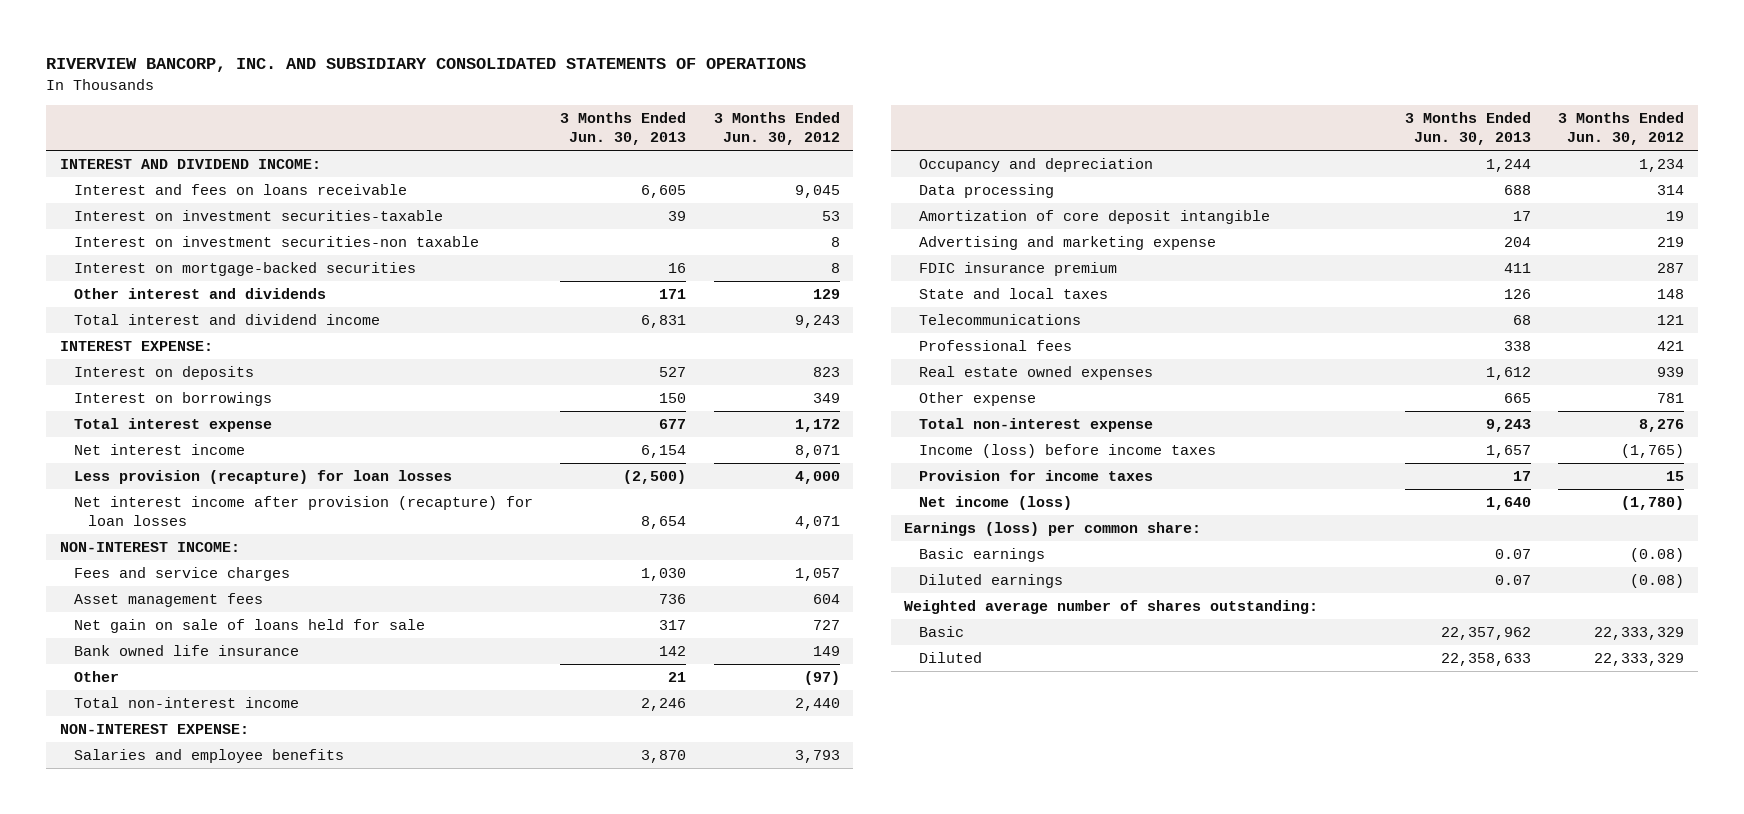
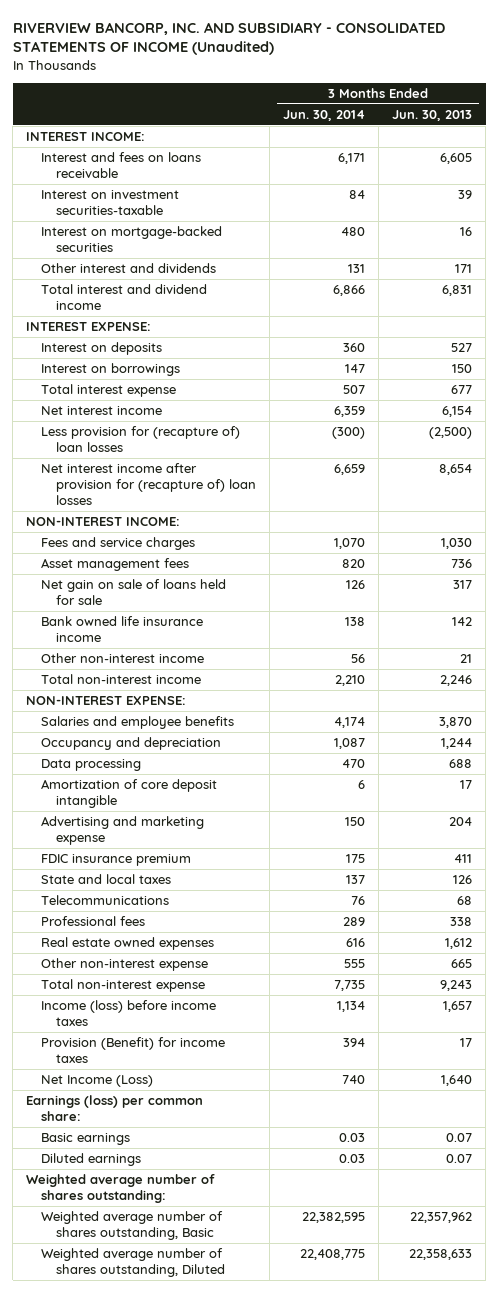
[46,58,807,73] RIVERVIEW BANCORP, INC. AND SUBSIDIARY CONSOLIDATED STATEMENTS OF OPERATIONS -> [12,21,445,56] RIVERVIEW BANCORP, INC. AND SUBSIDIARY - CONSOLIDATED STATEMENTS OF INCOME (Unaudited)
[713,111,840,145] 3 Months Ended Jun. 30, 2012 -> none
none -> [283,109,366,121] Jun. 30, 2014
[59,159,321,170] INTEREST AND DIVIDEND INCOME: -> [26,132,146,142] INTEREST INCOME:
[74,236,480,248] Interest on investment securities-non taxable -> none
[74,470,453,485] Less provision (recapture) for loan losses -> [41,426,241,453] Less provision for (recapture of) loan losses
[74,496,534,527] Net interest income after provision (recapture) for loan losses -> [41,463,257,506] Net interest income after provision for (recapture of) loan losses
[74,671,120,683] Other -> none
[74,645,300,657] Bank owned life insurance -> [41,616,204,643] Bank owned life insurance income
none -> [41,653,205,664] Other non-interest income
[918,392,1036,407] Other expense -> [41,958,209,972] Other non-interest expense
[918,470,1153,482] Provision for income taxes -> [41,1037,226,1064] Provision (Benefit) for income taxes
[918,496,1072,511] Net income (loss) -> [41,1075,154,1088] Net Income (Loss)
[918,626,964,638] Basic -> [41,1211,224,1241] Weighted average number of shares outstanding, Basic
[918,652,982,664] Diluted -> [41,1248,226,1278] Weighted average number of shares outstanding, Diluted

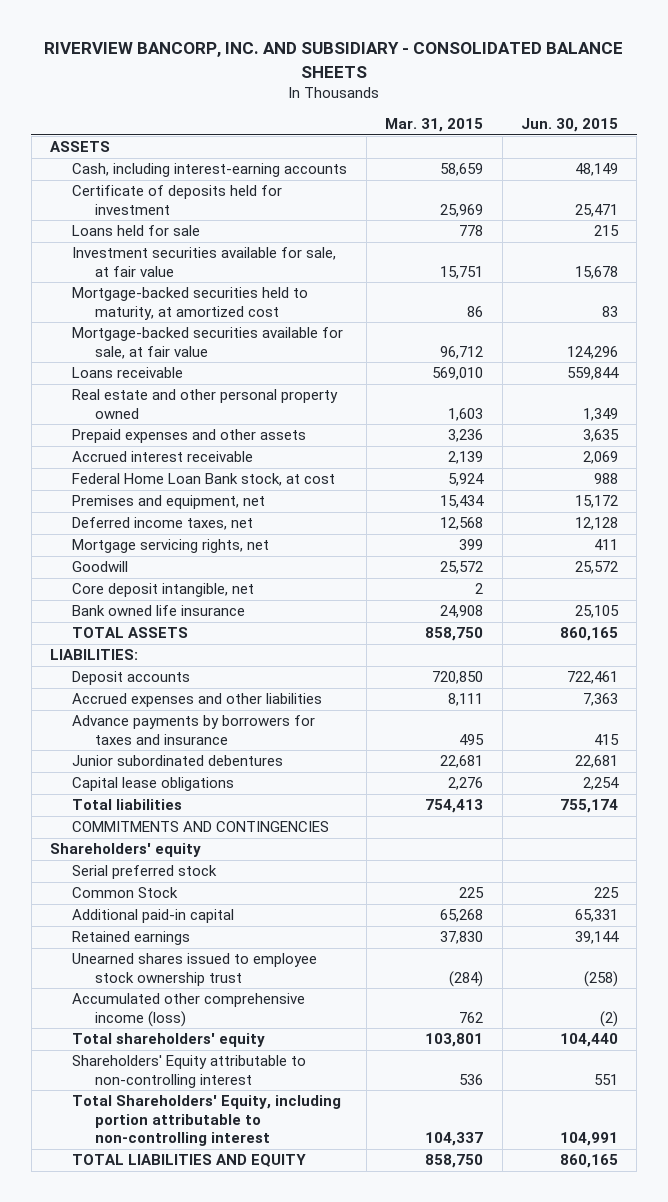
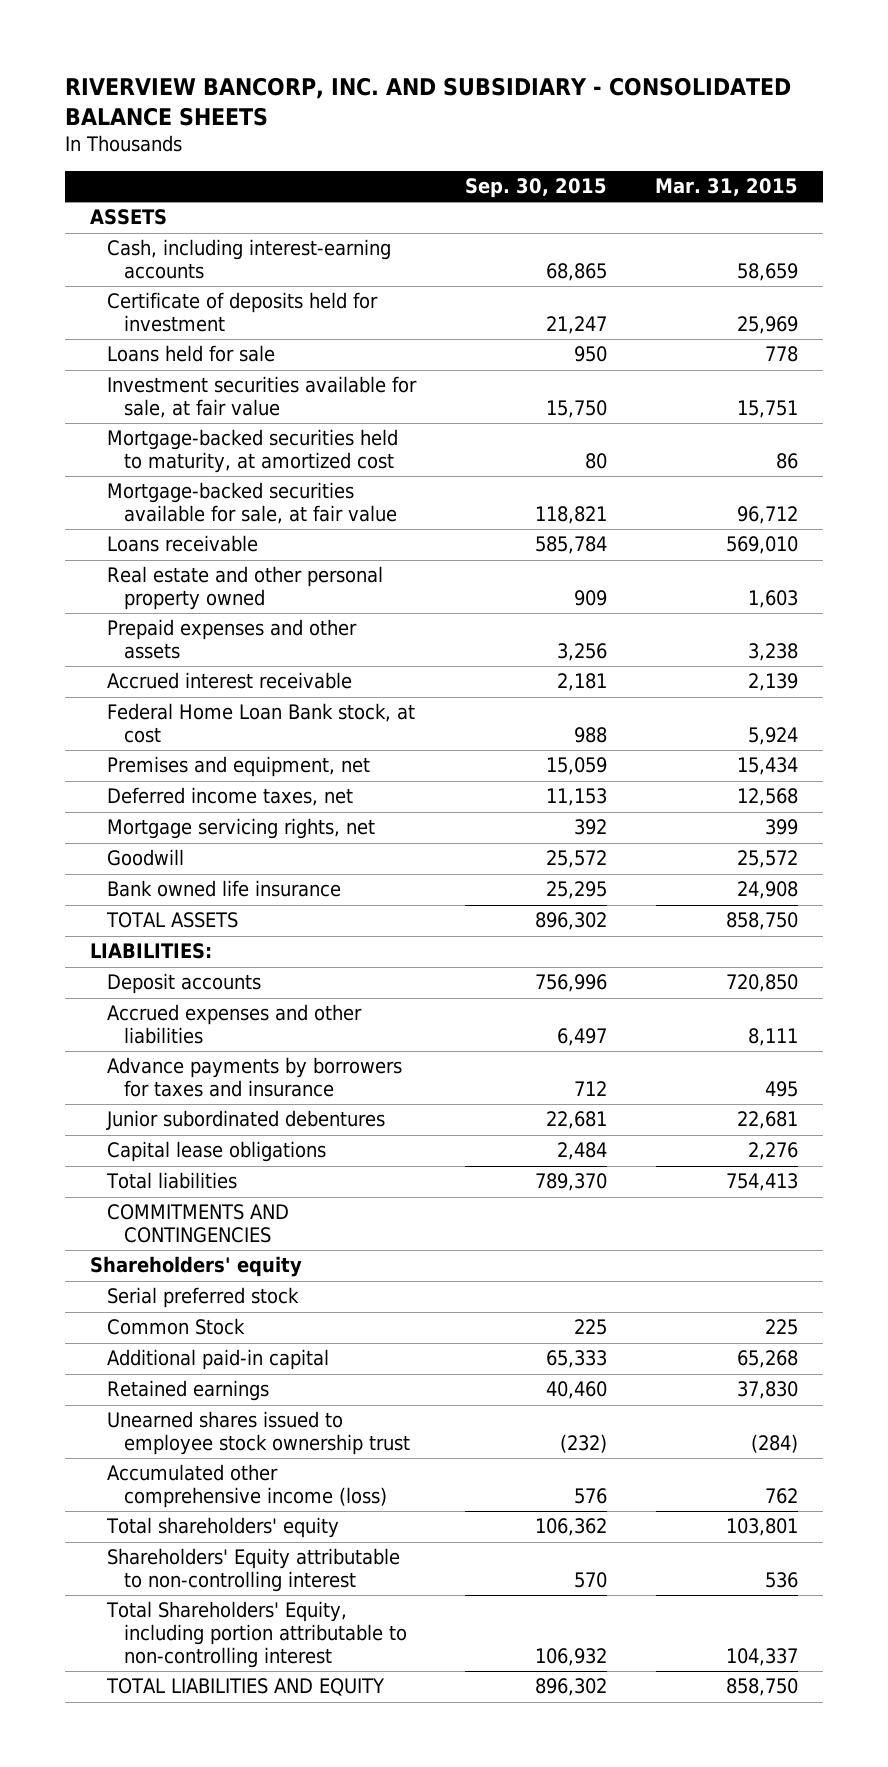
[520,118,618,133] Jun. 30, 2015 -> none
none -> [464,178,607,199] Sep. 30, 2015
[448,429,484,443] 3,236 -> [748,643,799,662] 3,238
[72,583,255,598] Core deposit intangible, net -> none

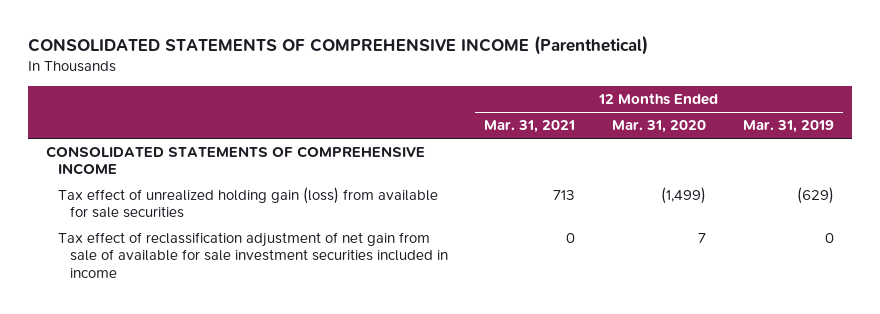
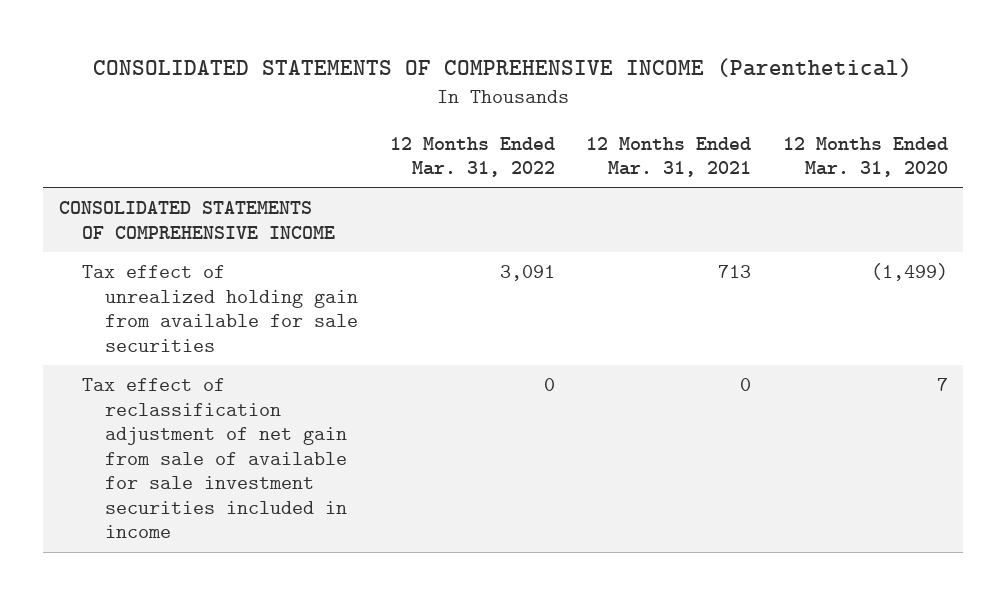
[742,120,834,134] Mar. 31, 2019 -> none
none -> [389,136,555,178] 12 Months Ended Mar. 31, 2022
[57,187,438,219] Tax effect of unrealized holding gain (loss) from available for sale securities -> [82,265,359,352] Tax effect of unrealized holding gain from available for sale securities

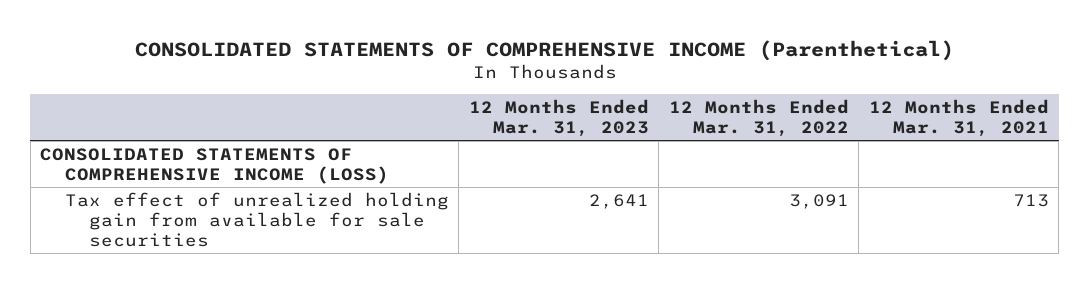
[782,136,948,178] 12 Months Ended Mar. 31, 2020 -> none
none -> [468,98,649,138] 12 Months Ended Mar. 31, 2023
[58,201,336,239] CONSOLIDATED STATEMENTS OF COMPREHENSIVE INCOME -> [40,147,389,184] CONSOLIDATED STATEMENTS OF COMPREHENSIVE INCOME (LOSS)
[82,378,348,539] Tax effect of reclassification adjustment of net gain from sale of available for sale investment securities included in income -> none

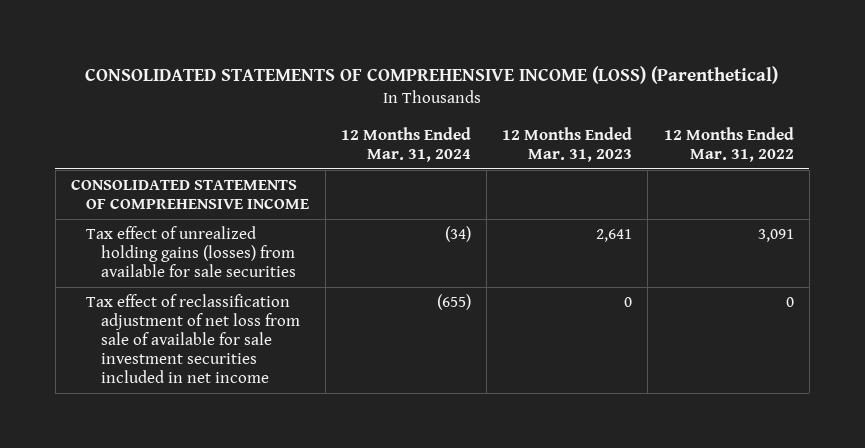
[134,39,954,61] CONSOLIDATED STATEMENTS OF COMPREHENSIVE INCOME (Parenthetical) -> [85,66,779,85] CONSOLIDATED STATEMENTS OF COMPREHENSIVE INCOME (LOSS) (Parenthetical)
[868,98,1049,138] 12 Months Ended Mar. 31, 2021 -> none
none -> [340,126,471,162] 12 Months Ended Mar. 31, 2024
[40,147,389,184] CONSOLIDATED STATEMENTS OF COMPREHENSIVE INCOME (LOSS) -> [71,178,310,209] CONSOLIDATED STATEMENTS OF COMPREHENSIVE INCOME
[64,191,449,248] Tax effect of unrealized holding gain from available for sale securities -> [86,225,297,278] Tax effect of unrealized holding gains (losses) from available for sale securities
none -> [86,293,301,384] Tax effect of reclassification adjustment of net loss from sale of available for sale investment securities included in net income

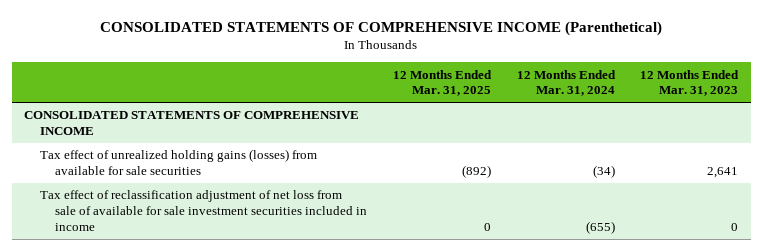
[85,66,779,85] CONSOLIDATED STATEMENTS OF COMPREHENSIVE INCOME (LOSS) (Parenthetical) -> [100,20,663,36] CONSOLIDATED STATEMENTS OF COMPREHENSIVE INCOME (Parenthetical)
[663,126,794,162] 12 Months Ended Mar. 31, 2022 -> none
none -> [392,69,492,97] 12 Months Ended Mar. 31, 2025
[86,293,301,384] Tax effect of reclassification adjustment of net loss from sale of available for sale investment securities included in net income -> [39,190,368,231] Tax effect of reclassification adjustment of net loss from sale of available for sale investment securities included in income

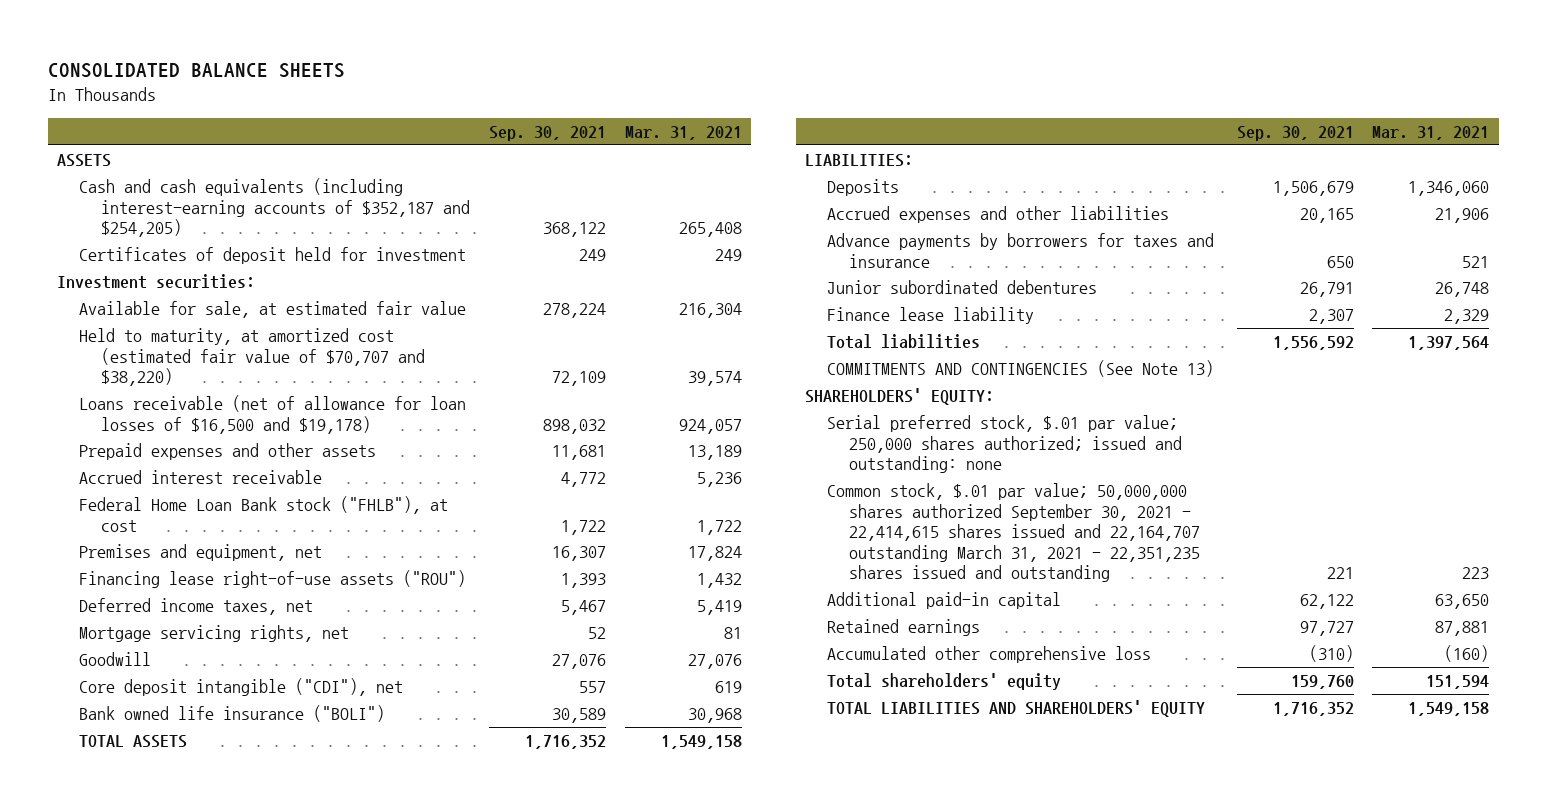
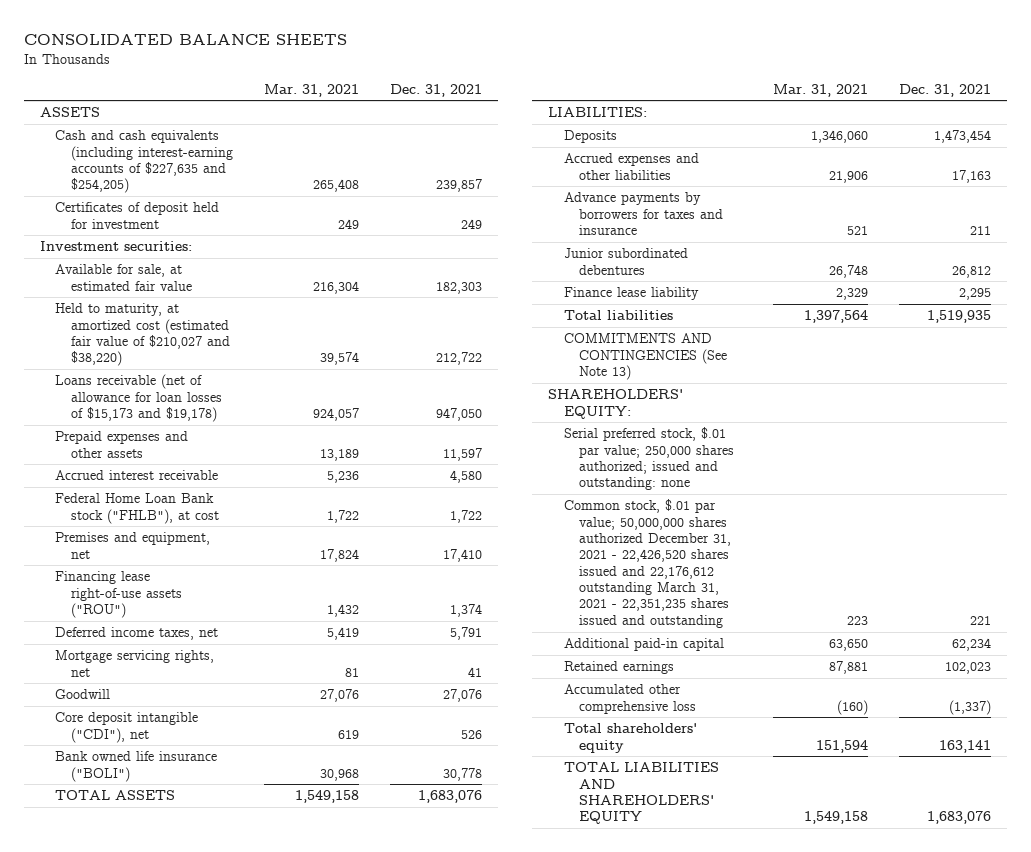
[488,125,606,141] Sep. 30, 2021 -> none
none -> [390,83,483,97] Dec. 31, 2021
[79,178,471,238] Cash and cash equivalents (including interest-earning accounts of $352,187 and $254,205) -> [55,130,233,194] Cash and cash equivalents (including interest-earning accounts of $227,635 and $254,205)
[79,328,426,387] Held to maturity, at amortized cost (estimated fair value of $70,707 and $38,220) -> [55,303,230,367] Held to maturity, at amortized cost (estimated fair value of $210,027 and $38,220)
[79,395,467,434] Loans receivable (net of allowance for loan losses of $16,500 and $19,178) -> [55,374,222,422] Loans receivable (net of allowance for loan losses of $15,173 and $19,178)
[826,483,1200,583] Common stock, $.01 par value; 50,000,000 shares authorized September 30, 2021 - 22,414,615 shares issued and 22,164,707 outstanding March 31, 2021 - 22,351,235 shares issued and outstanding -> [563,499,732,628] Common stock, $.01 par value; 50,000,000 shares authorized December 31, 2021 - 22,426,520 shares issued and 22,176,612 outstanding March 31, 2021 - 22,351,235 shares issued and outstanding

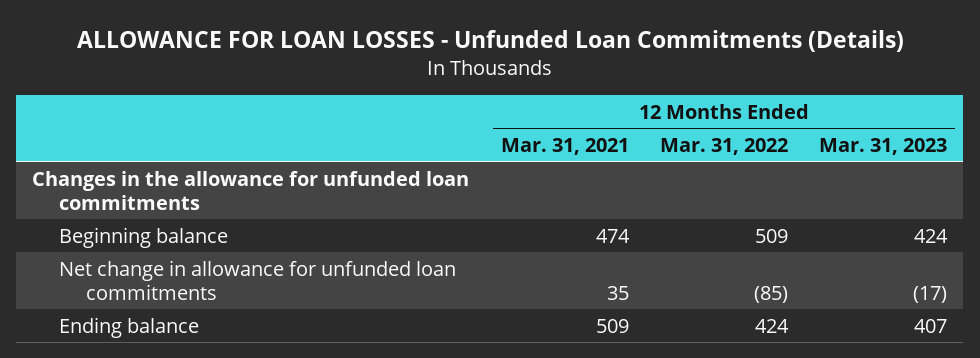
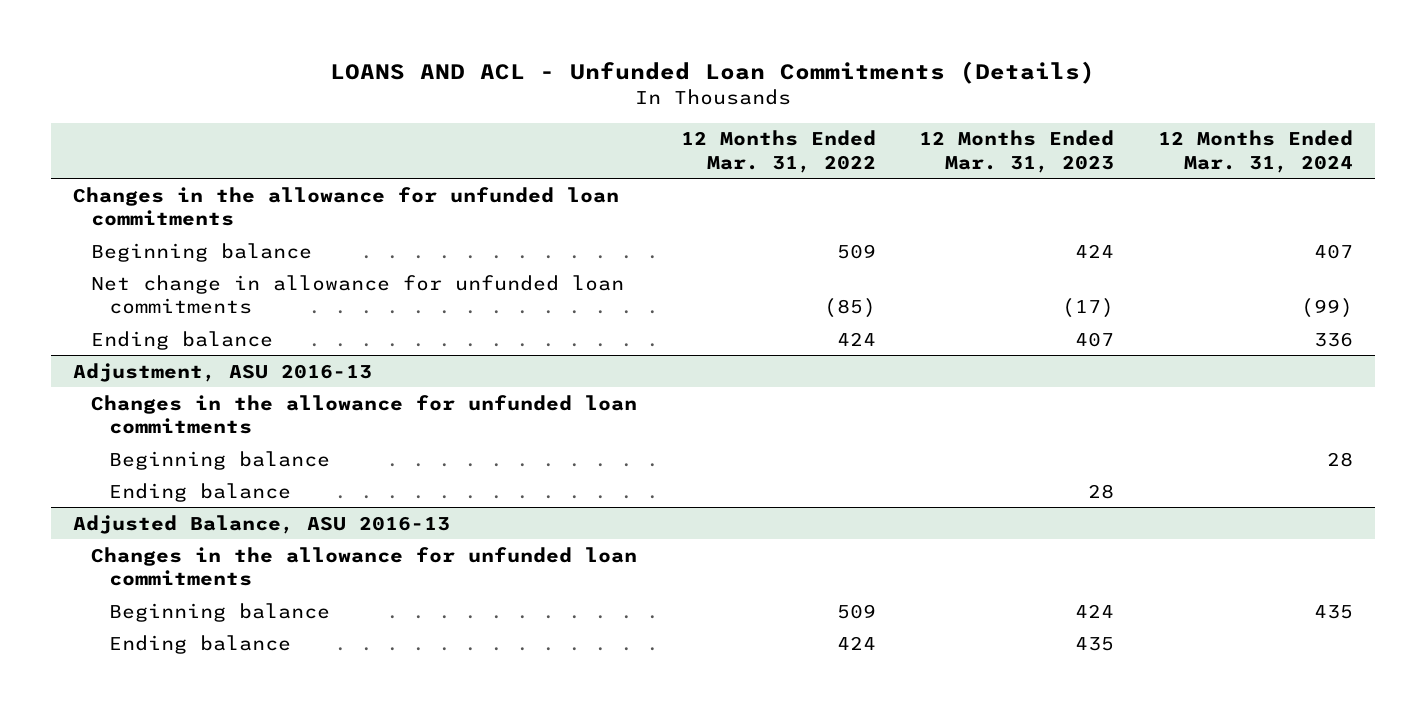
[76,29,904,52] ALLOWANCE FOR LOAN LOSSES - Unfunded Loan Commitments (Details) -> [329,61,1095,85] LOANS AND ACL - Unfunded Loan Commitments (Details)
[500,137,629,155] Mar. 31, 2021 -> none
none -> [1157,130,1353,173] 12 Months Ended Mar. 31, 2024
none -> [72,362,372,382] Adjustment, ASU 2016-13
none -> [90,394,637,435] Changes in the allowance for unfunded loan commitments
none -> [109,450,331,470] Beginning balance
none -> [109,482,292,502] Ending balance
none -> [72,514,450,534] Adjusted Balance, ASU 2016-13
none -> [90,546,637,587] Changes in the allowance for unfunded loan commitments
none -> [109,602,331,622] Beginning balance
none -> [109,634,292,654] Ending balance

